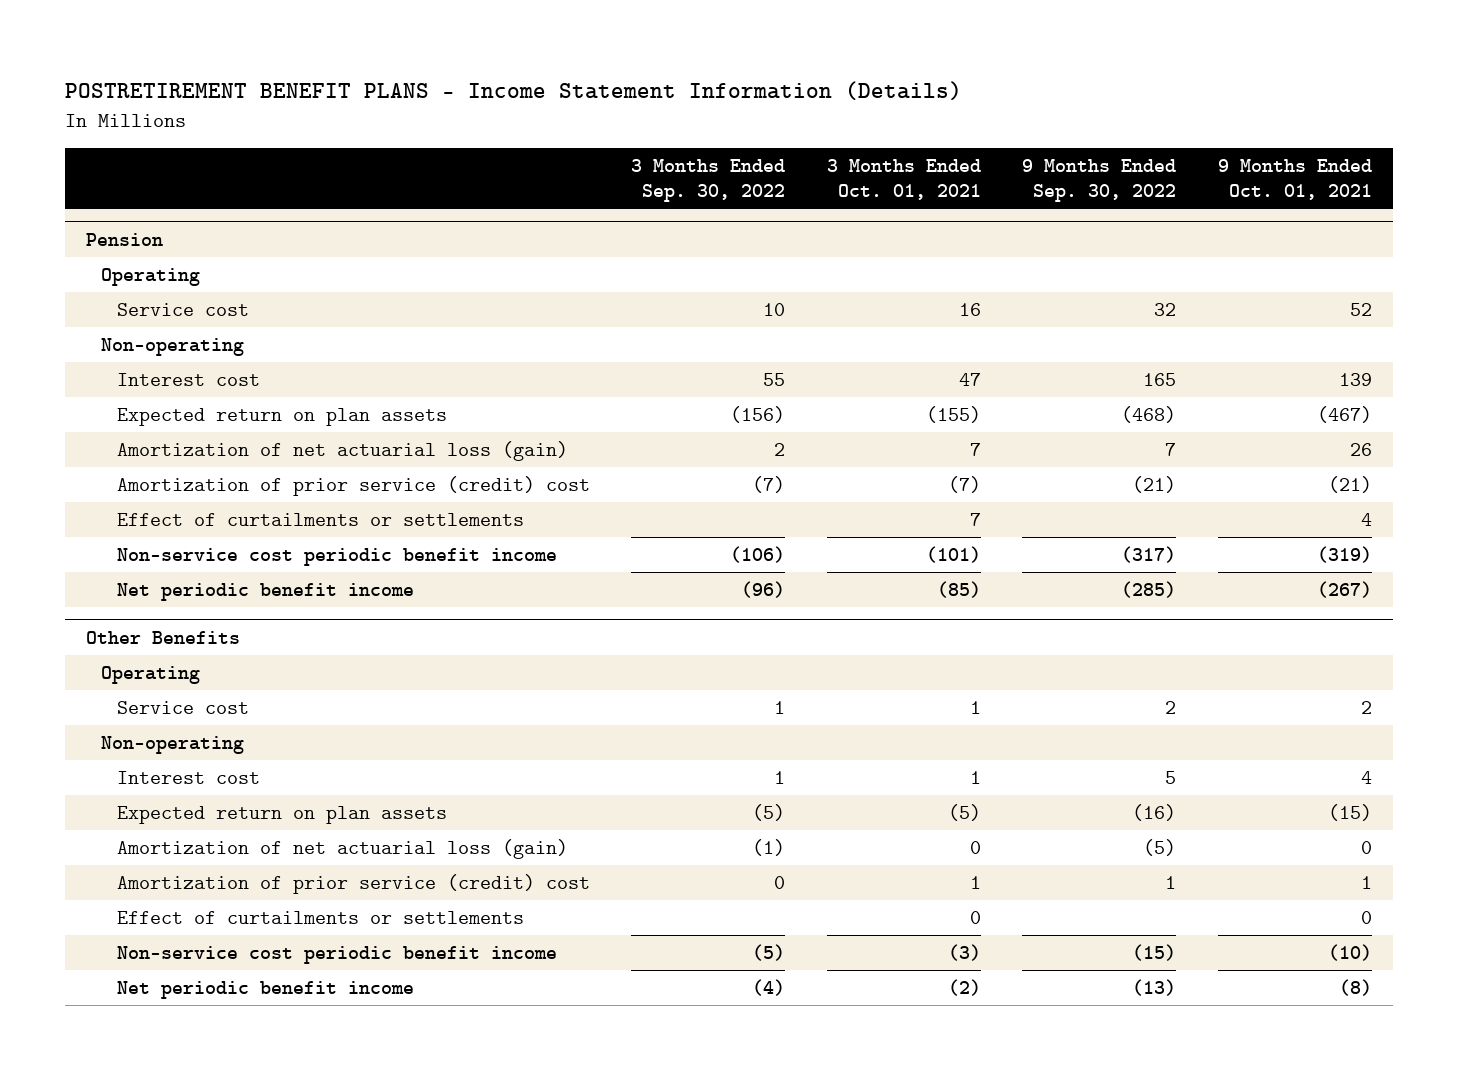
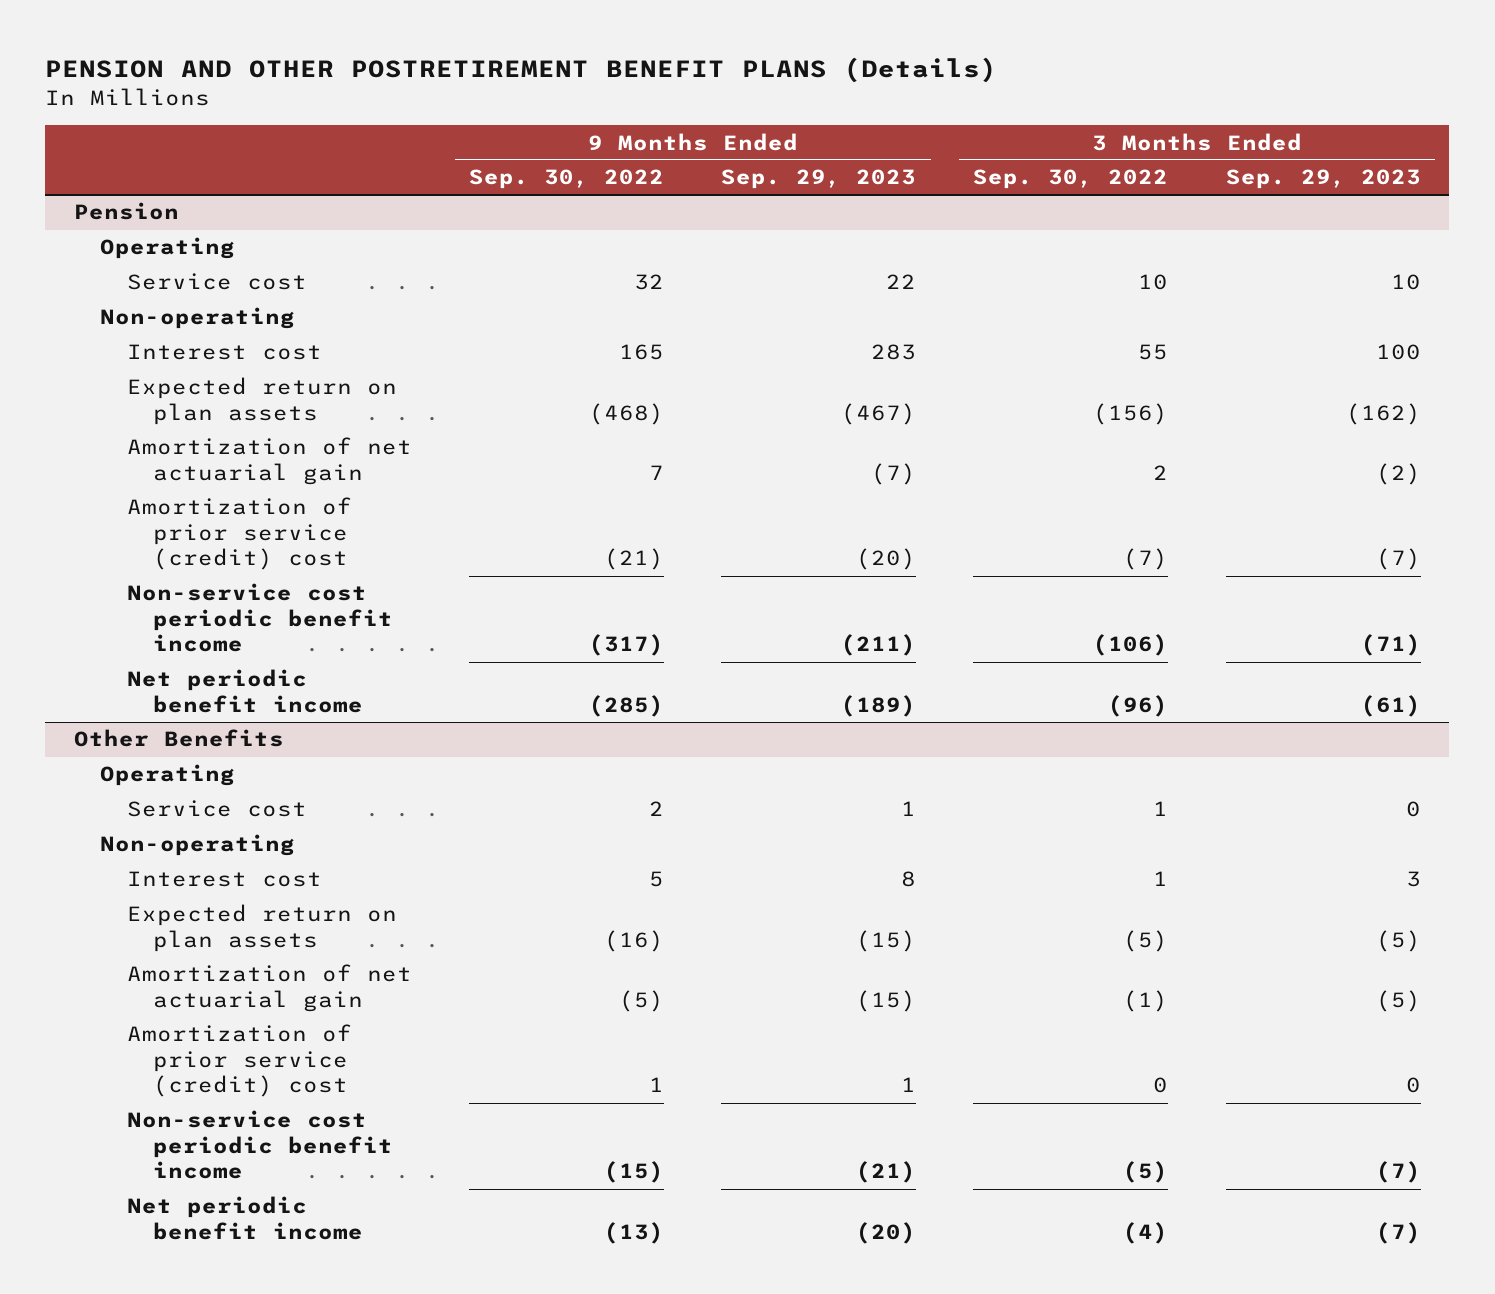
[65,81,963,101] POSTRETIREMENT BENEFIT PLANS - Income Statement Information (Details) -> [45,57,998,84] PENSION AND OTHER POSTRETIREMENT BENEFIT PLANS (Details)
[826,158,981,201] 3 Months Ended Oct. 01, 2021 -> none
[1217,158,1372,201] 9 Months Ended Oct. 01, 2021 -> none
none -> [721,169,917,190] Sep. 29, 2023
none -> [1225,169,1421,190] Sep. 29, 2023
[116,441,568,462] Amortization of net actuarial loss (gain) -> [126,437,412,485] Amortization of net actuarial gain
[116,513,524,527] Effect of curtailments or settlements -> none
[116,839,568,860] Amortization of net actuarial loss (gain) -> [126,964,412,1012] Amortization of net actuarial gain
[116,911,524,925] Effect of curtailments or settlements -> none

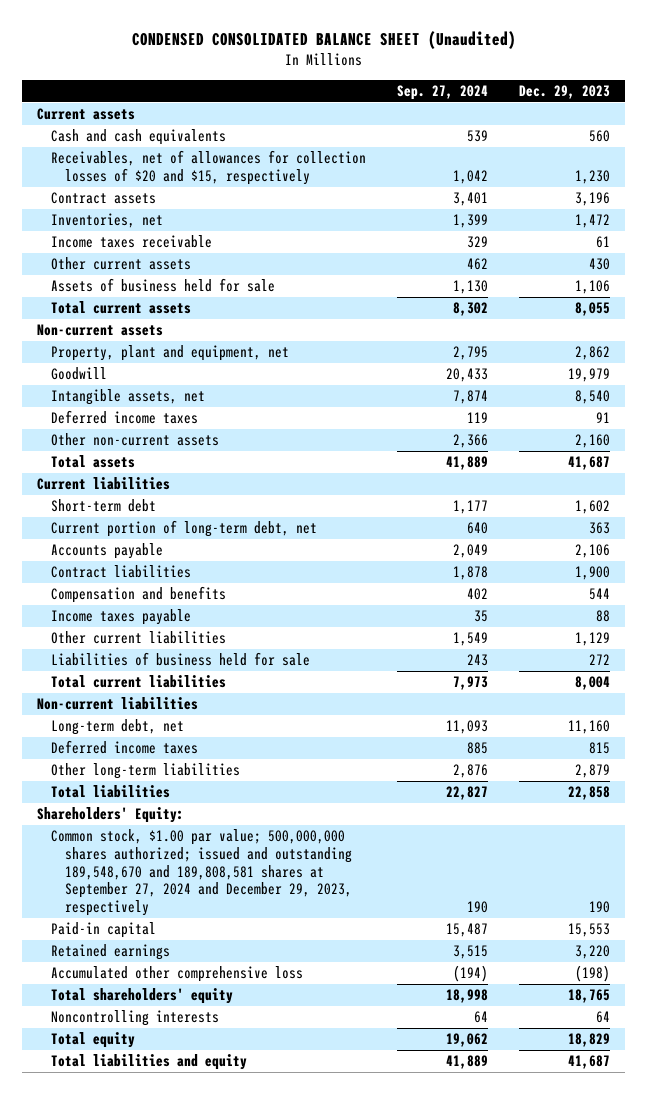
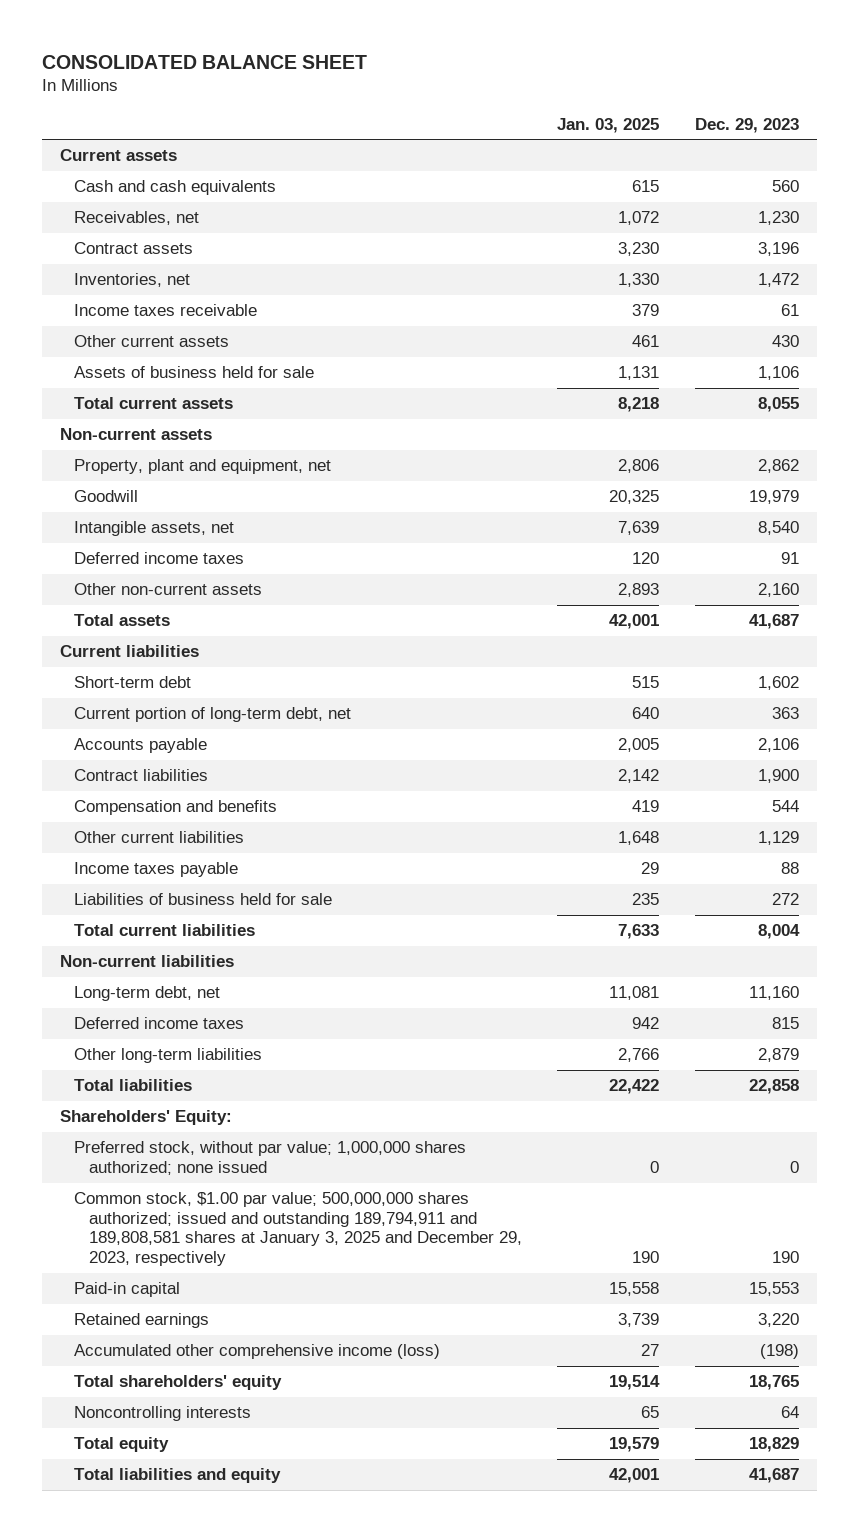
[131,30,516,49] CONDENSED CONSOLIDATED BALANCE SHEET (Unaudited) -> [42,54,368,69] CONSOLIDATED BALANCE SHEET
[397,84,489,100] Sep. 27, 2024 -> none
none -> [557,117,660,133] Jan. 03, 2025
[51,150,367,185] Receivables, net of allowances for collection losses of $20 and $15, respectively -> [74,211,200,226] Receivables, net
[51,609,192,626] Income taxes payable -> [74,862,239,878] Income taxes payable
none -> [74,1141,467,1175] Preferred stock, without par value; 1,000,000 shares authorized; none issued
[51,829,353,917] Common stock, $1.00 par value; 500,000,000 shares authorized; issued and outstanding 189,548,670 and 189,808,581 shares at September 27, 2024 and December 29, 2023, respectively -> [74,1192,522,1266] Common stock, $1.00 par value; 500,000,000 shares authorized; issued and outstanding 189,794,911 and 189,808,581 shares at January 3, 2025 and December 29, 2023, respectively
[51,966,304,983] Accumulated other comprehensive loss -> [74,1344,441,1360] Accumulated other comprehensive income (loss)

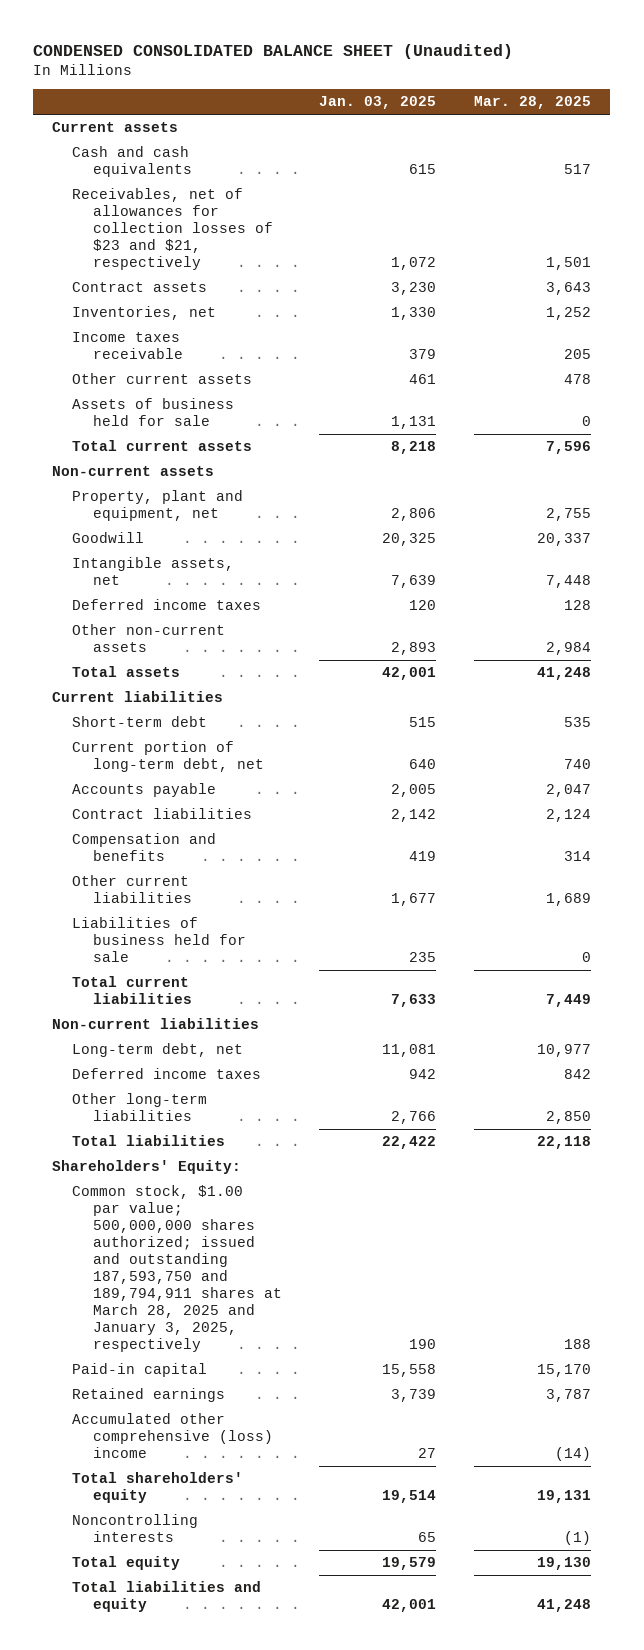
[42,54,368,69] CONSOLIDATED BALANCE SHEET -> [33,43,514,59] CONDENSED CONSOLIDATED BALANCE SHEET (Unaudited)
[695,117,800,133] Dec. 29, 2023 -> none
none -> [474,96,592,110] Mar. 28, 2025
[74,211,200,226] Receivables, net -> [72,188,273,271] Receivables, net of allowances for collection losses of $23 and $21, respectively
[74,862,239,878] Income taxes payable -> none
[618,831,660,846] 1,648 -> [391,893,437,907] 1,677
[74,1141,467,1175] Preferred stock, without par value; 1,000,000 shares authorized; none issued -> none
[74,1192,522,1266] Common stock, $1.00 par value; 500,000,000 shares authorized; issued and outstanding 189,794,911 and 189,808,581 shares at January 3, 2025 and December 29, 2023, respectively -> [72,1185,282,1353] Common stock, $1.00 par value; 500,000,000 shares authorized; issued and outstanding 187,593,750 and 189,794,911 shares at March 28, 2025 and January 3, 2025, respectively
[74,1344,441,1360] Accumulated other comprehensive income (loss) -> [72,1413,273,1459] Accumulated other comprehensive (loss) income

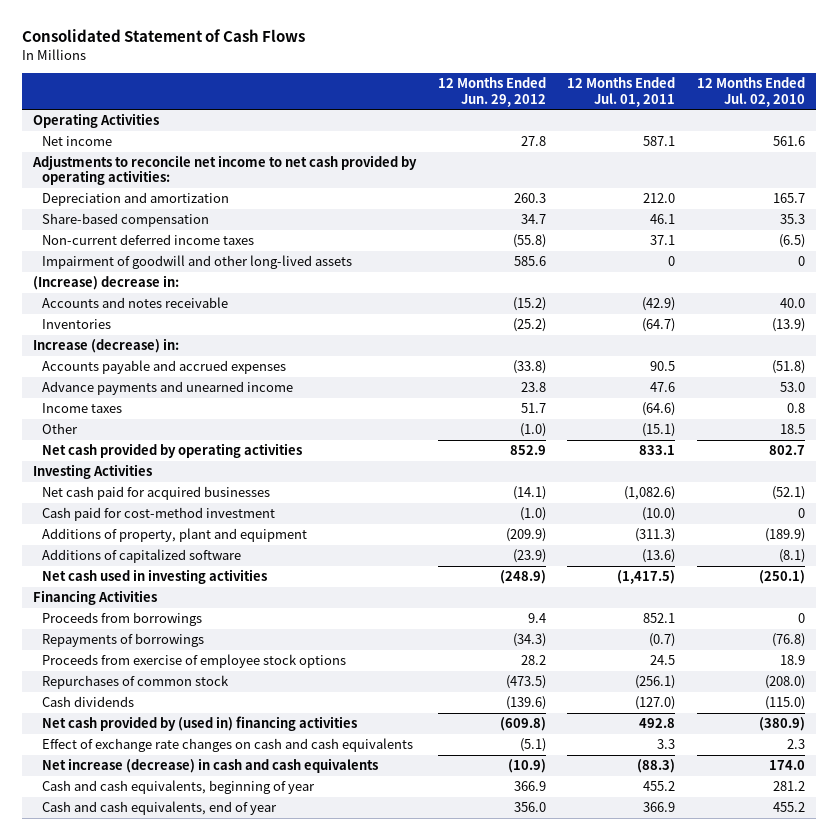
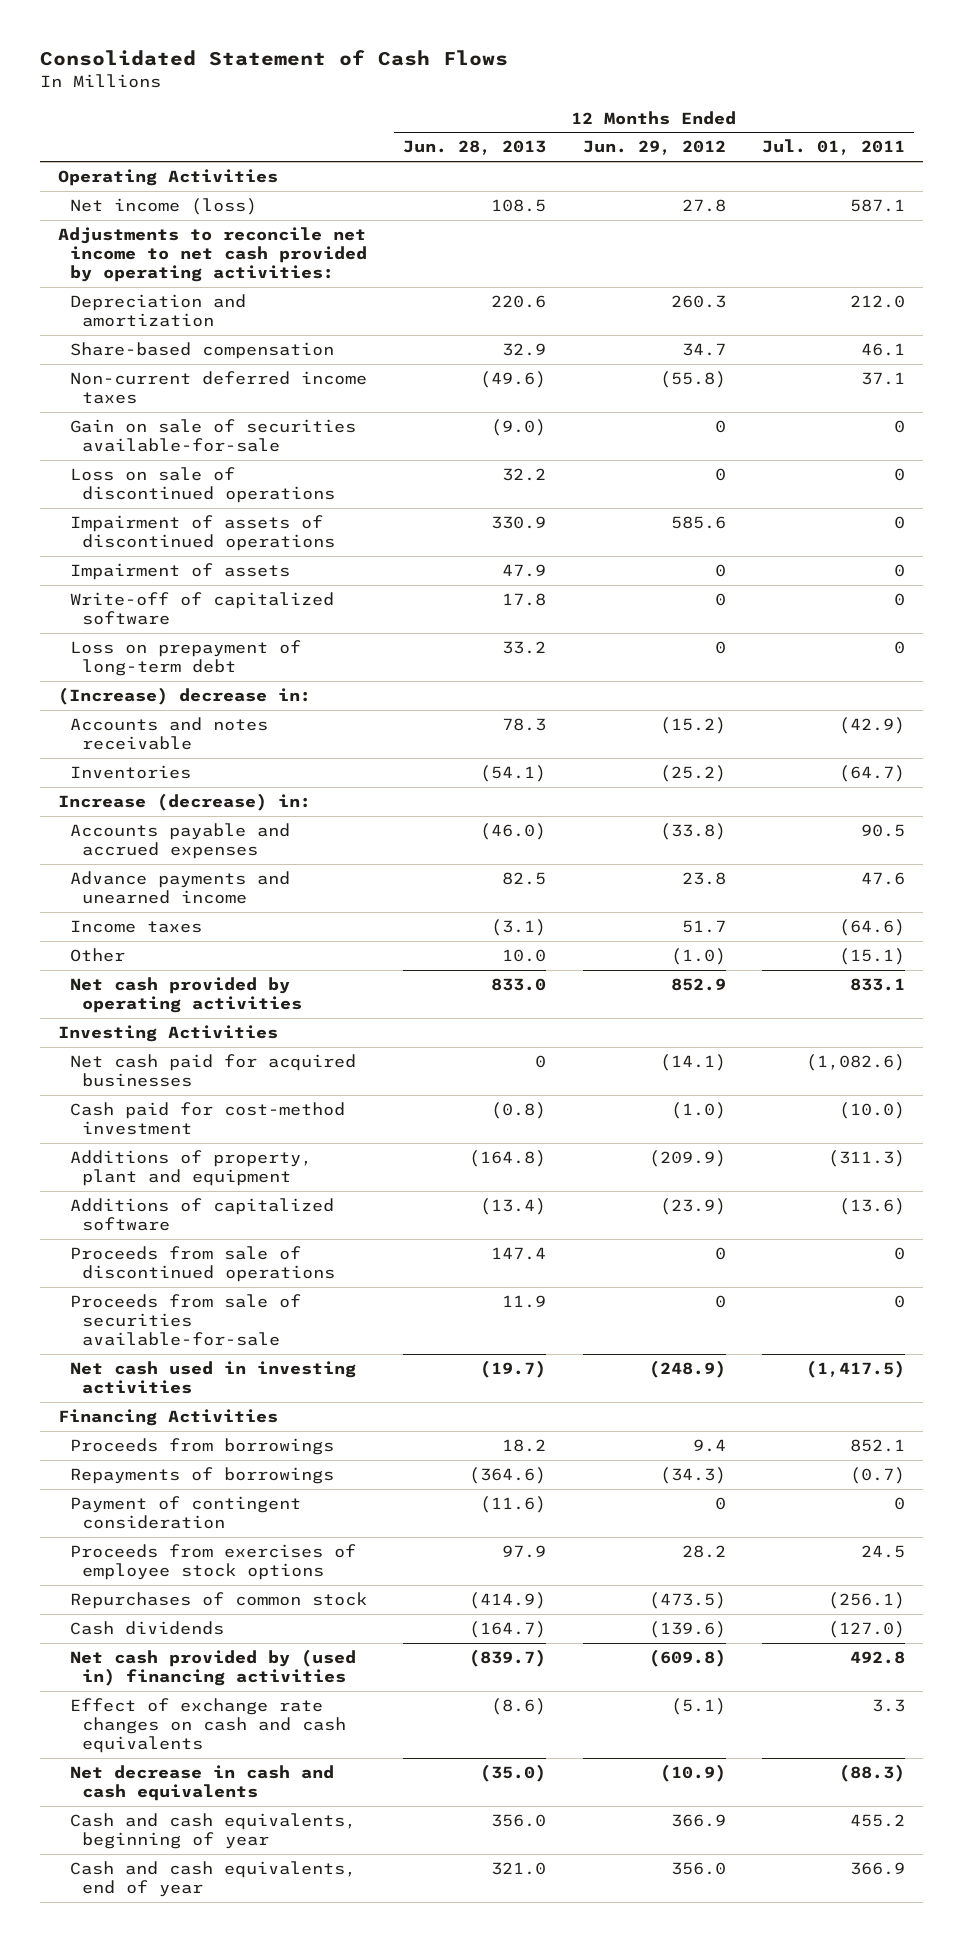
[697,77,806,107] 12 Months Ended Jul. 02, 2010 -> none
none -> [403,140,547,156] Jun. 28, 2013
[42,136,113,147] Net income -> [70,198,258,216] Net income (loss)
none -> [70,419,357,453] Gain on sale of securities available-for-sale
none -> [70,467,335,504] Loss on sale of discontinued operations
[42,255,353,270] Impairment of goodwill and other long-lived assets -> [70,515,335,552] Impairment of assets of discontinued operations
none -> [70,563,291,581] Impairment of assets
none -> [70,592,335,626] Write-off of capitalized software
none -> [70,640,302,677] Loss on prepayment of long-term debt
none -> [70,1246,335,1283] Proceeds from sale of discontinued operations
none -> [70,1294,302,1347] Proceeds from sale of securities available-for-sale
none -> [70,1496,302,1530] Payment of contingent consideration
[42,654,347,669] Proceeds from exercise of employee stock options -> [70,1544,357,1581] Proceeds from exercises of employee stock options
[42,758,379,774] Net increase (decrease) in cash and cash equivalents -> [70,1765,335,1802] Net decrease in cash and cash equivalents

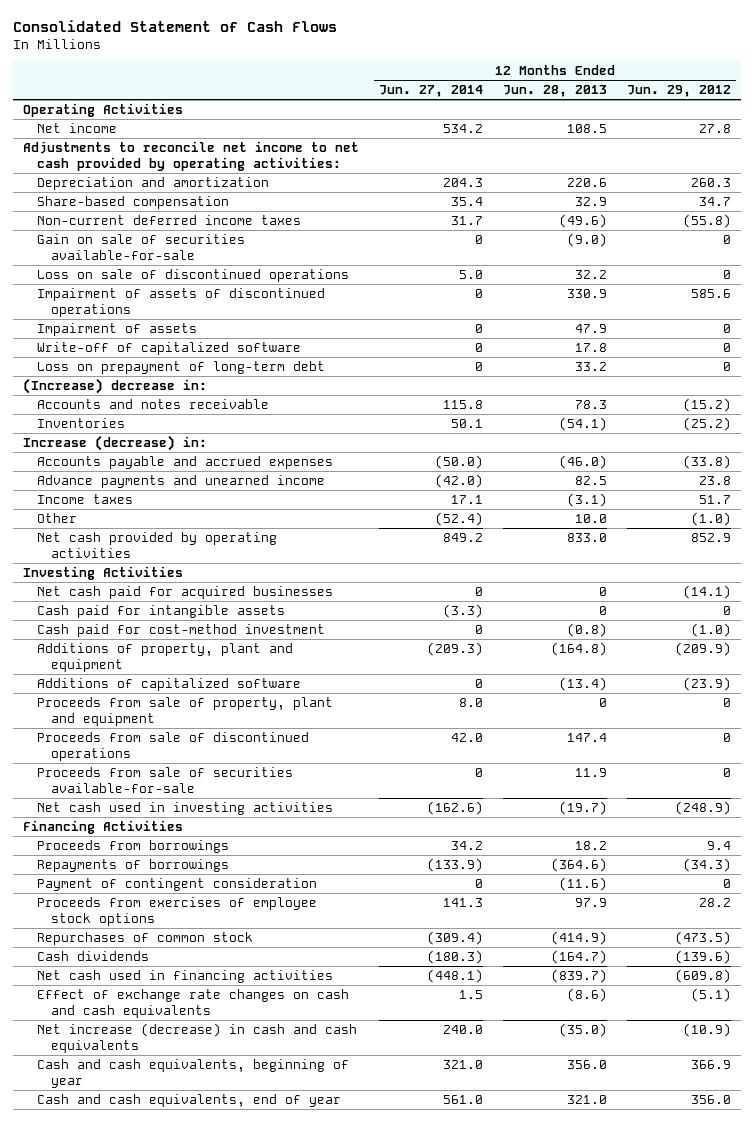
[761,139,905,156] Jul. 01, 2011 -> none
none -> [378,85,483,98] Jun. 27, 2014
[70,198,258,216] Net income (loss) -> [37,122,118,133] Net income
none -> [37,604,286,618] Cash paid for intangible assets
none -> [37,696,334,726] Proceeds from sale of property, plant and equipment
[70,1649,357,1687] Net cash provided by (used in) financing activities -> [37,969,334,983] Net cash used in financing activities
[70,1765,335,1802] Net decrease in cash and cash equivalents -> [37,1022,358,1053] Net increase (decrease) in cash and cash equivalents

